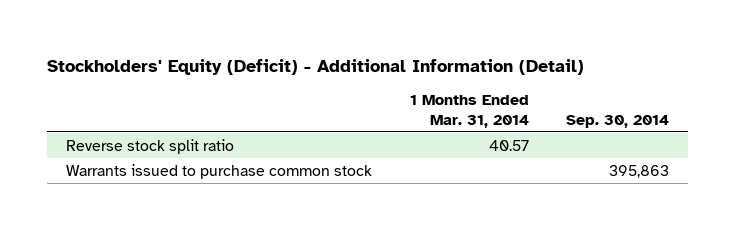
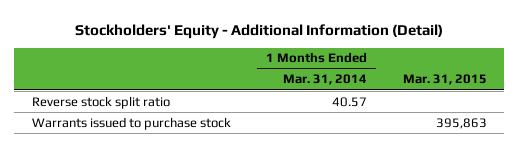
[47,58,585,75] Stockholders' Equity (Deficit) - Additional Information (Detail) -> [75,23,444,39] Stockholders' Equity - Additional Information (Detail)
[565,114,669,128] Sep. 30, 2014 -> none
none -> [402,74,487,86] Mar. 31, 2015
[66,163,373,179] Warrants issued to purchase common stock -> [31,116,231,130] Warrants issued to purchase stock

